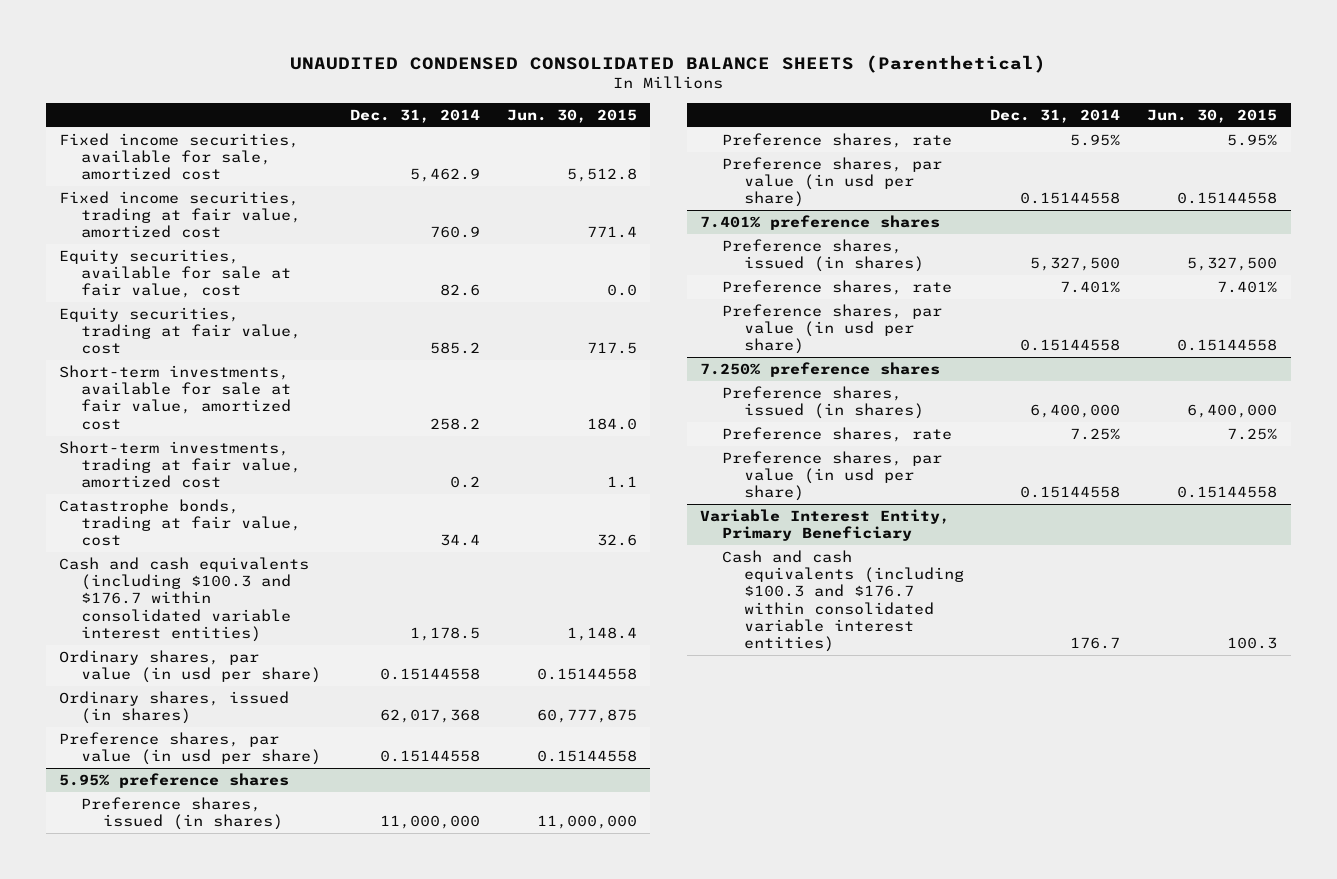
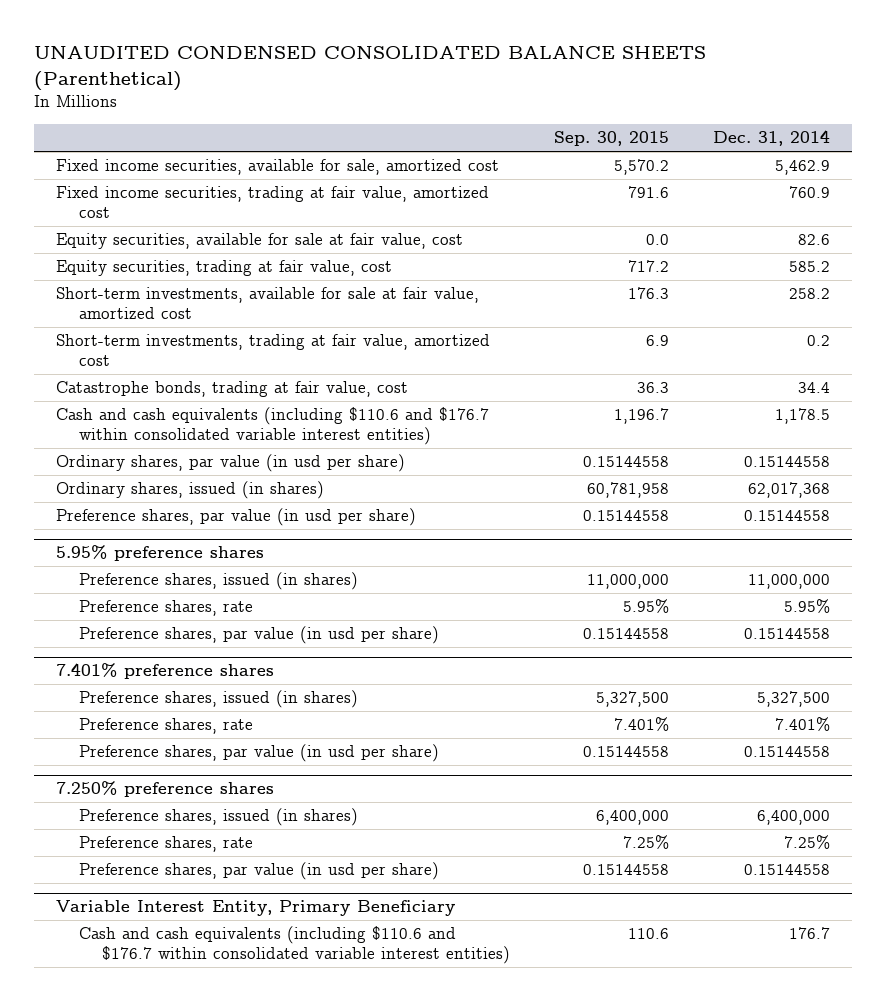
[506,108,637,123] Jun. 30, 2015 -> none
none -> [554,131,670,147] Sep. 30, 2015
[59,557,310,642] Cash and cash equivalents (including $100.3 and $176.7 within consolidated variable interest entities) -> [55,407,489,446] Cash and cash equivalents (including $110.6 and $176.7 within consolidated variable interest entities)
[721,550,964,652] Cash and cash equivalents (including $100.3 and $176.7 within consolidated variable interest entities) -> [78,926,511,965] Cash and cash equivalents (including $110.6 and $176.7 within consolidated variable interest entities)

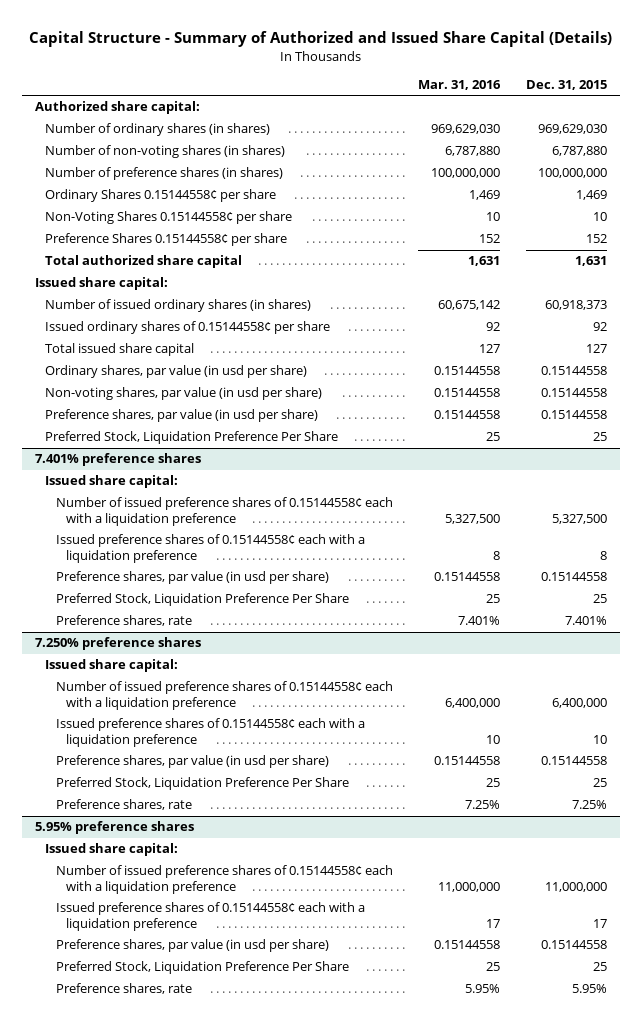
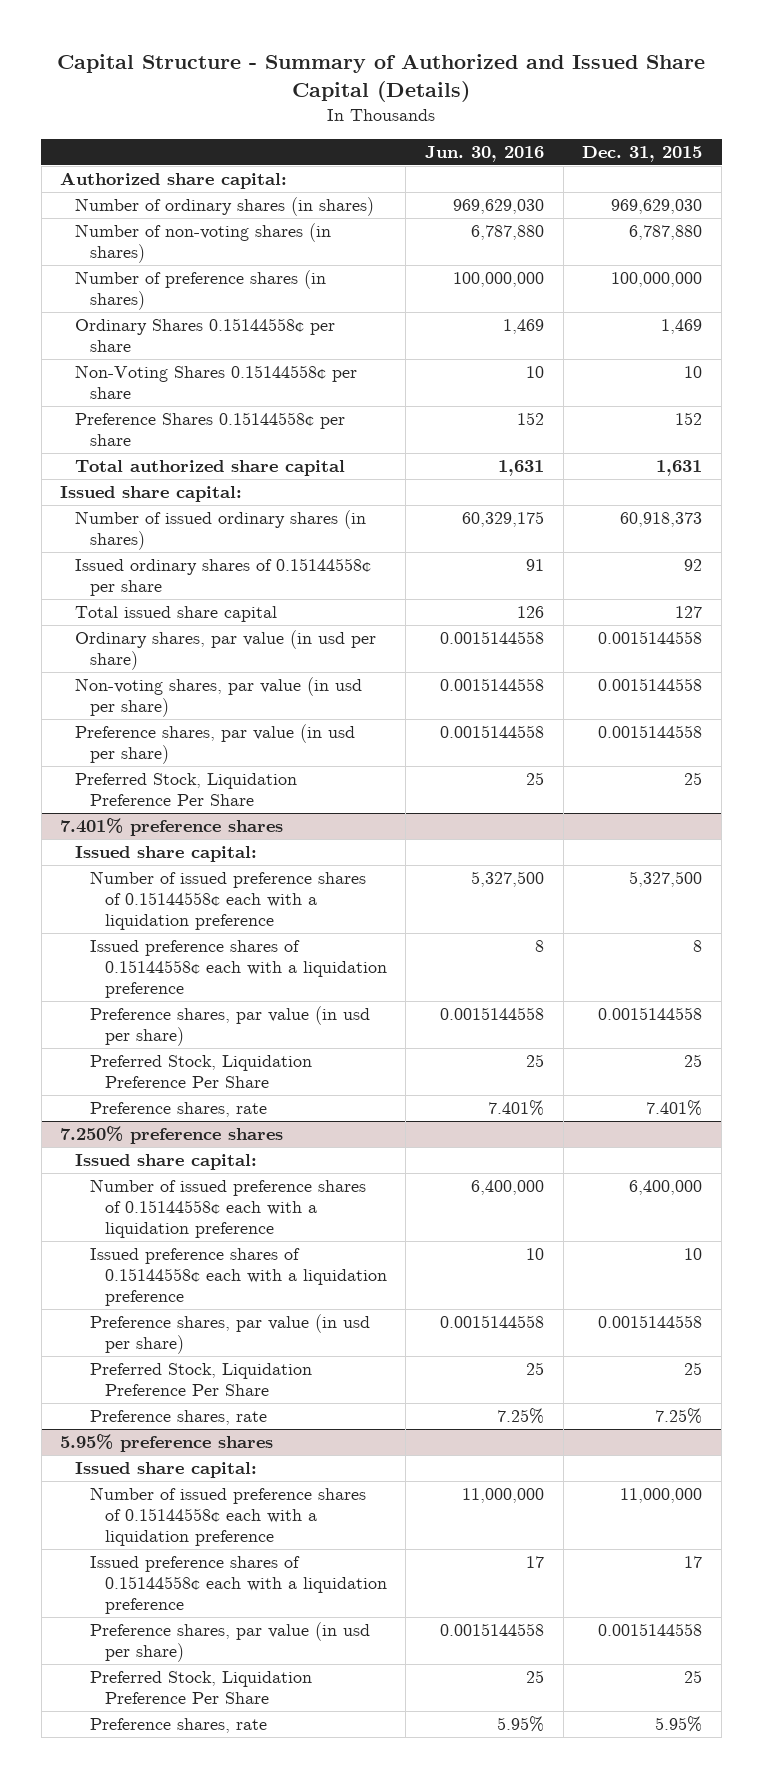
[418,80,502,91] Mar. 31, 2016 -> none
none -> [425,146,545,163] Jun. 30, 2016
[540,366,607,376] 0.15144558 -> [598,631,703,645] 0.0015144558
[540,388,607,398] 0.15144558 -> [598,678,703,692] 0.0015144558
[540,410,607,420] 0.15144558 -> [598,725,703,739] 0.0015144558
[540,572,607,582] 0.15144558 -> [598,1007,703,1021] 0.0015144558
[540,756,607,766] 0.15144558 -> [598,1315,703,1329] 0.0015144558
[540,940,607,950] 0.15144558 -> [598,1623,703,1637] 0.0015144558

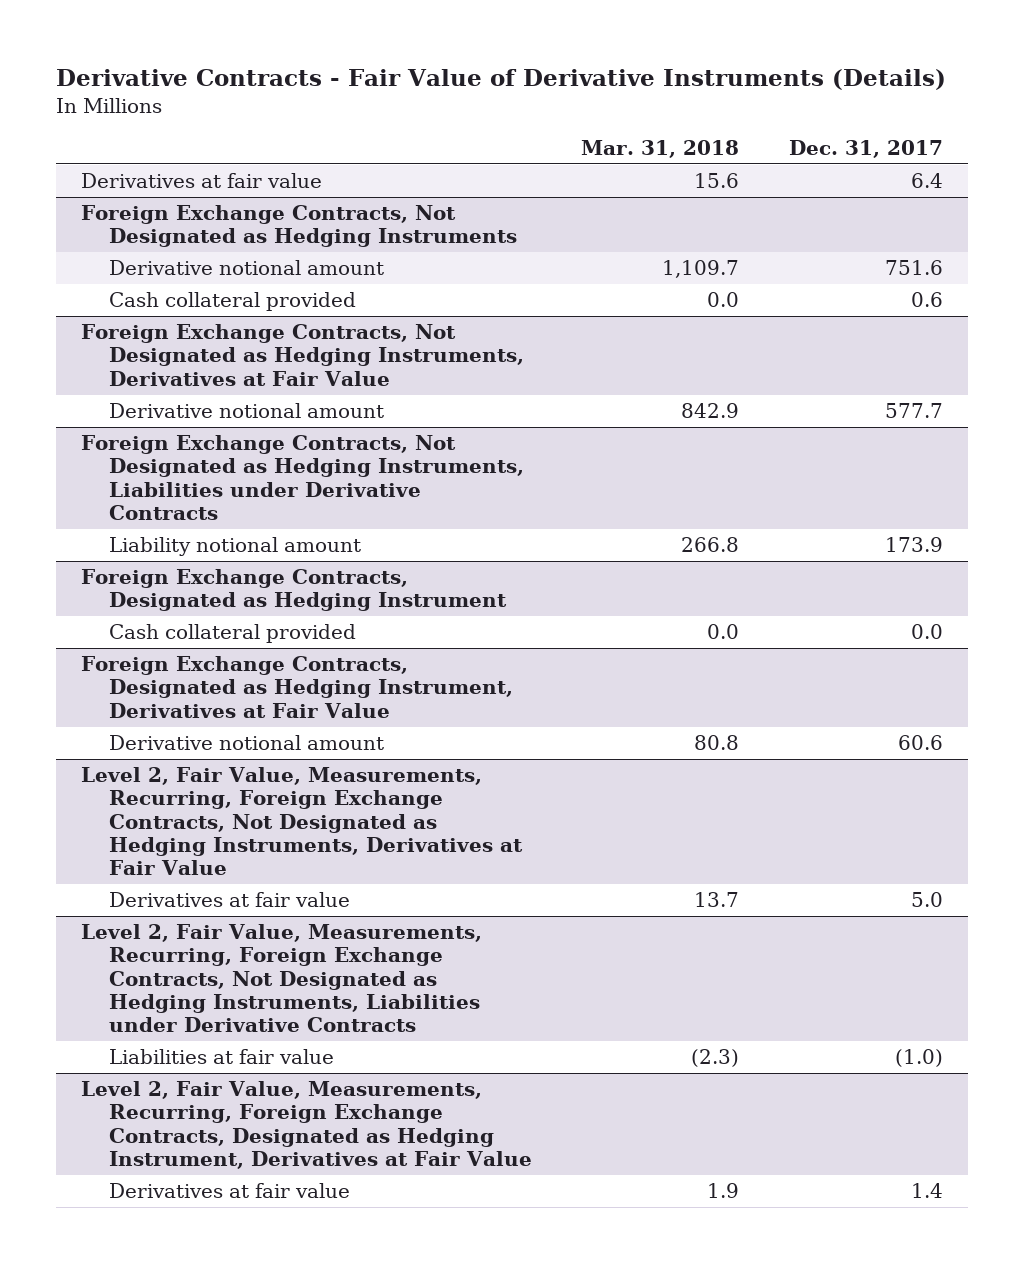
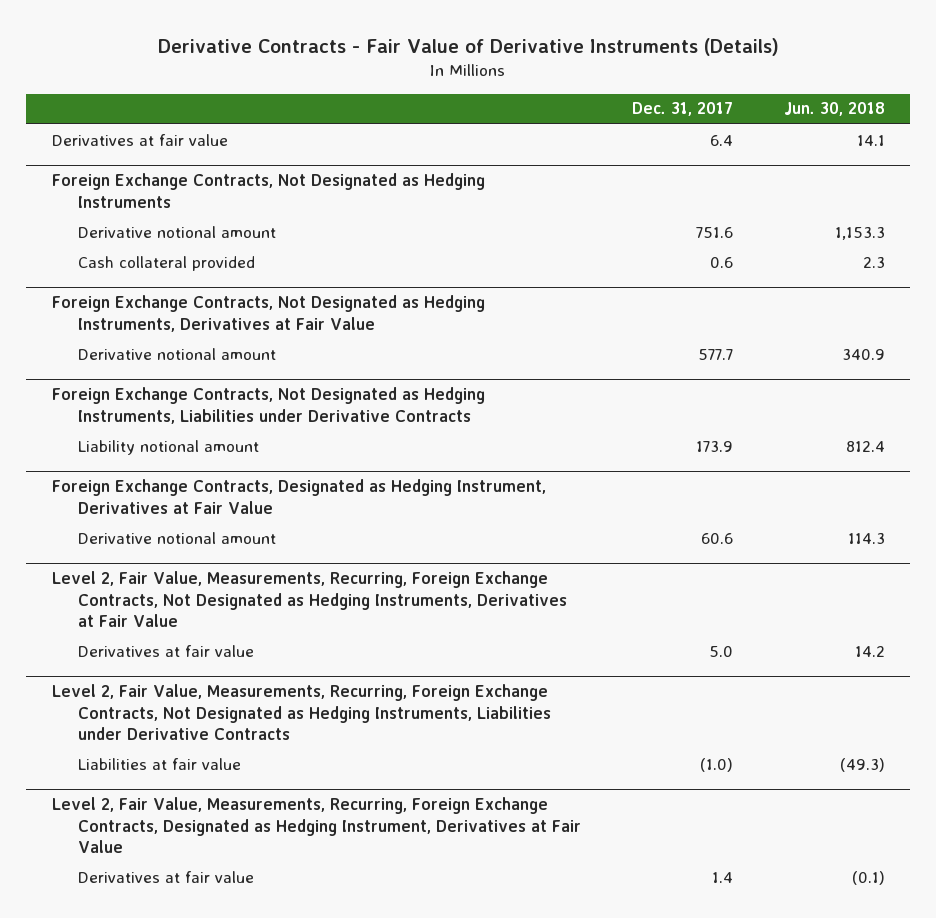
[581,139,740,158] Mar. 31, 2018 -> none
none -> [783,102,885,117] Jun. 30, 2018
[80,568,507,612] Foreign Exchange Contracts, Designated as Hedging Instrument -> none
[108,623,356,643] Cash collateral provided -> none

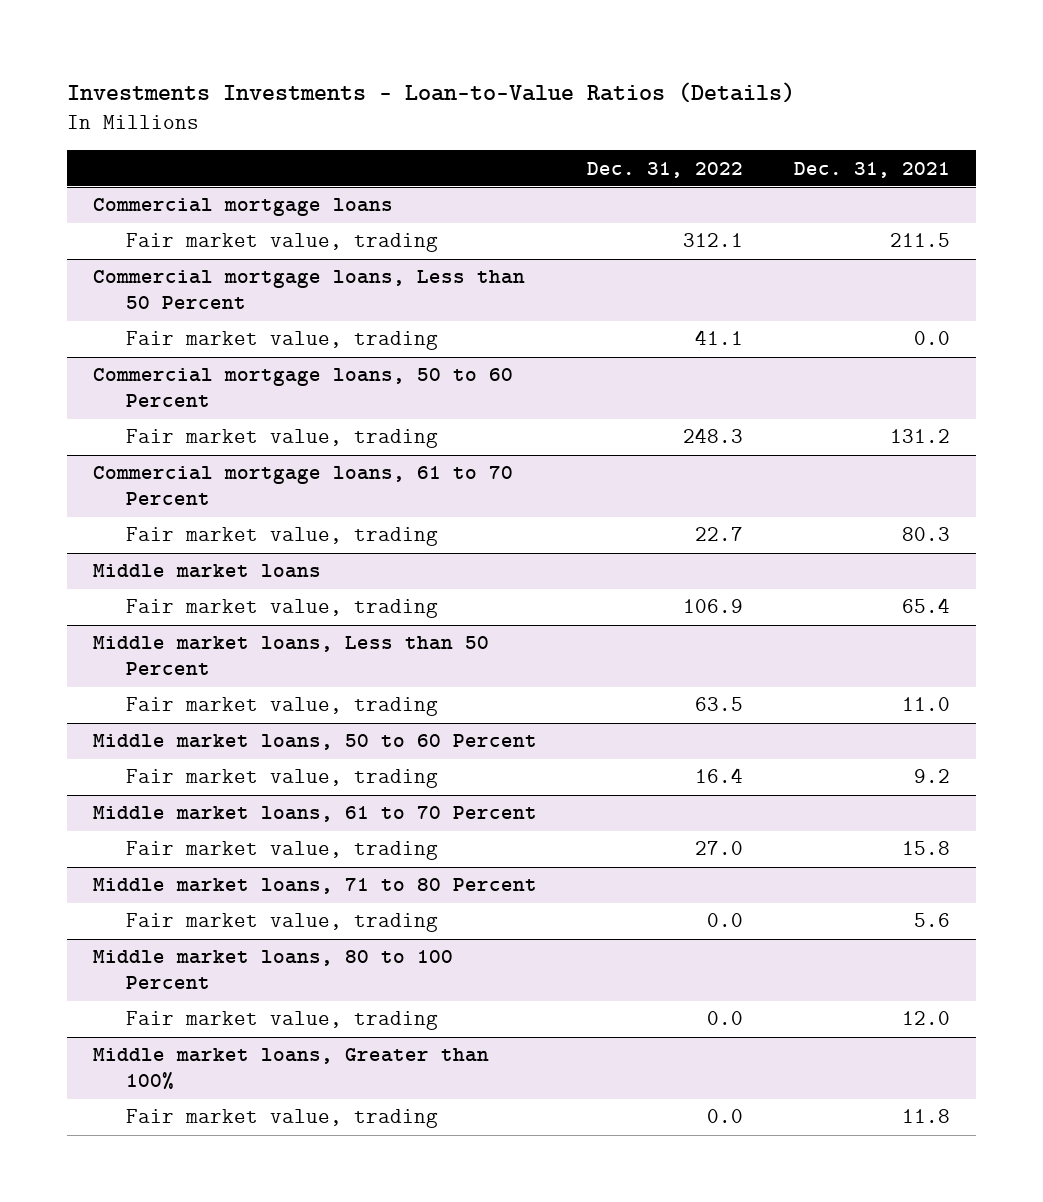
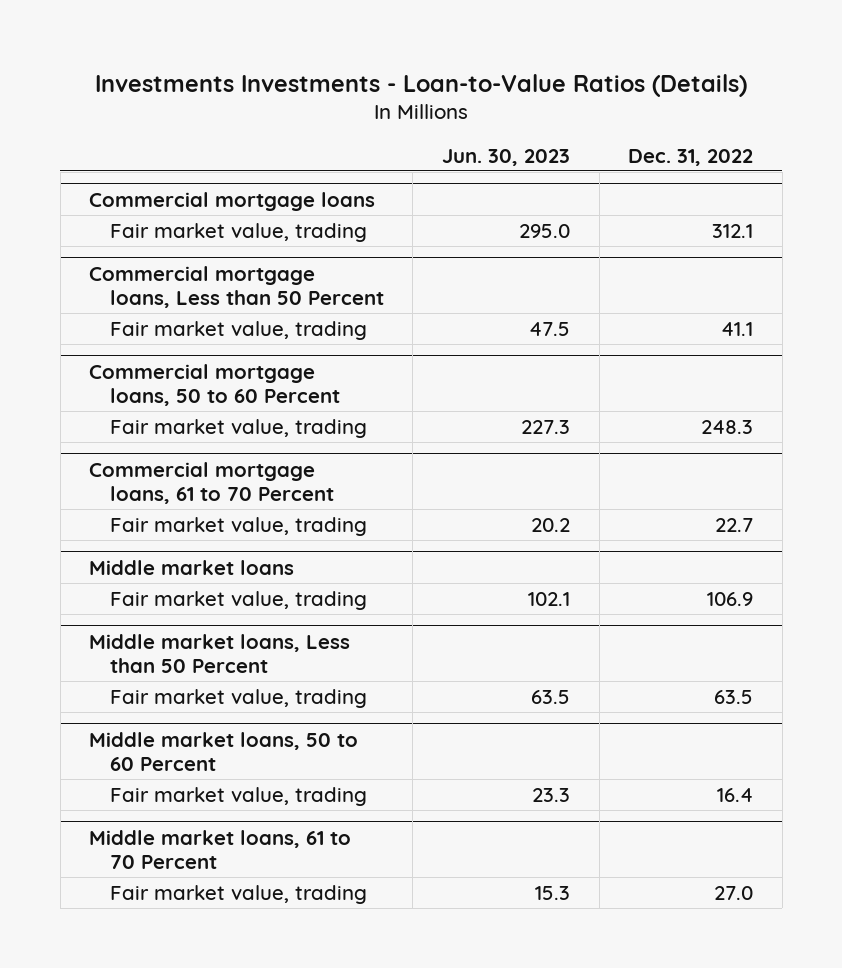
[794,161,951,178] Dec. 31, 2021 -> none
none -> [441,148,570,166] Jun. 30, 2023
[92,878,537,895] Middle market loans, 71 to 80 Percent -> none
[126,913,439,933] Fair market value, trading -> none
[92,950,453,990] Middle market loans, 80 to 100 Percent -> none
[126,1011,439,1031] Fair market value, trading -> none
[92,1048,489,1090] Middle market loans, Greater than 100% -> none
[126,1109,439,1129] Fair market value, trading -> none

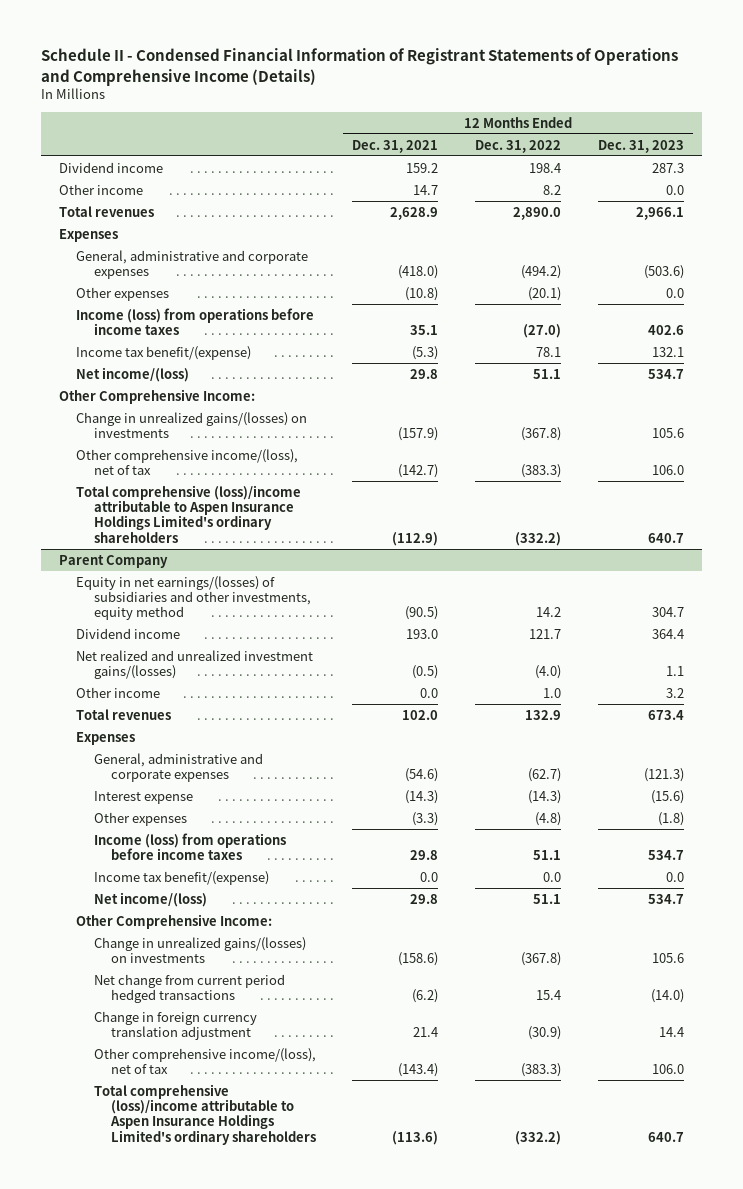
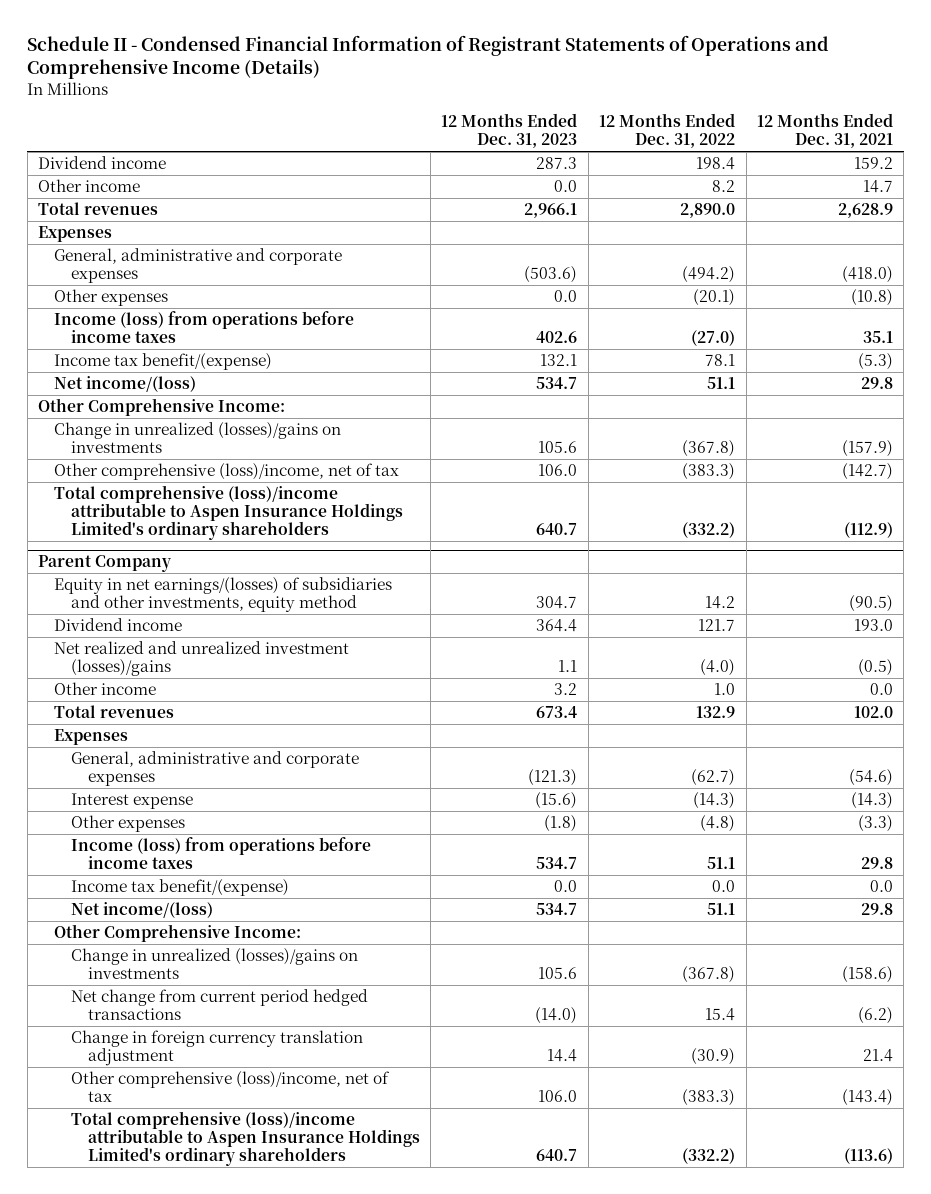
[76,411,308,438] Change in unrealized gains/(losses) on investments -> [54,421,342,454] Change in unrealized (losses)/gains on investments
[76,448,299,475] Other comprehensive income/(loss), net of tax -> [54,462,400,480] Other comprehensive (loss)/income, net of tax
[76,649,314,679] Net realized and unrealized investment gains/(losses) -> [54,640,350,677] Net realized and unrealized investment (losses)/gains
[93,936,306,963] Change in unrealized gains/(losses) on investments -> [71,947,359,980] Change in unrealized (losses)/gains on investments
[93,1047,316,1074] Other comprehensive income/(loss), net of tax -> [71,1070,391,1103] Other comprehensive (loss)/income, net of tax

